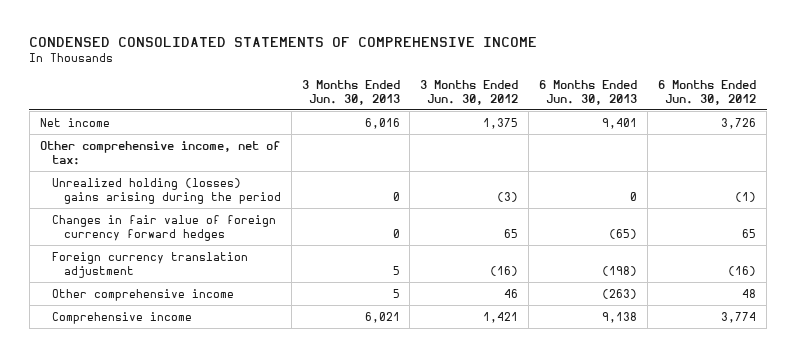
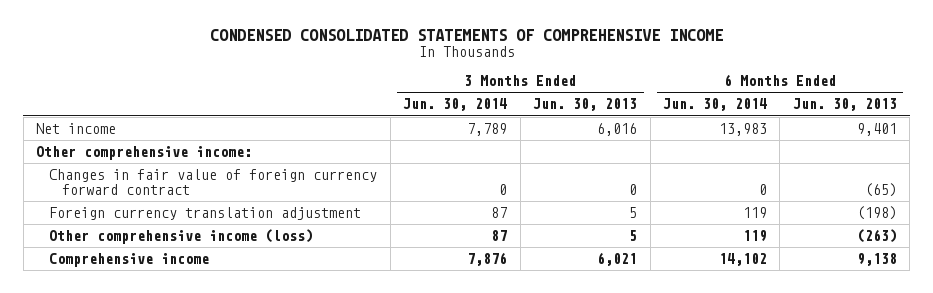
[420,79,519,105] 3 Months Ended Jun. 30, 2012 -> none
[658,79,757,105] 6 Months Ended Jun. 30, 2012 -> none
none -> [403,98,508,112] Jun. 30, 2014
none -> [663,98,768,112] Jun. 30, 2014
[51,177,281,204] Unrealized holding (losses) gains arising during the period -> none
[39,140,280,165] Other comprehensive income, net of tax: -> [36,146,253,161] Other comprehensive income:
[51,214,276,241] Changes in fair value of foreign currency forward hedges -> [49,169,378,195] Changes in fair value of foreign currency forward contract
[51,288,234,301] Other comprehensive income -> [49,229,314,245] Other comprehensive income (loss)

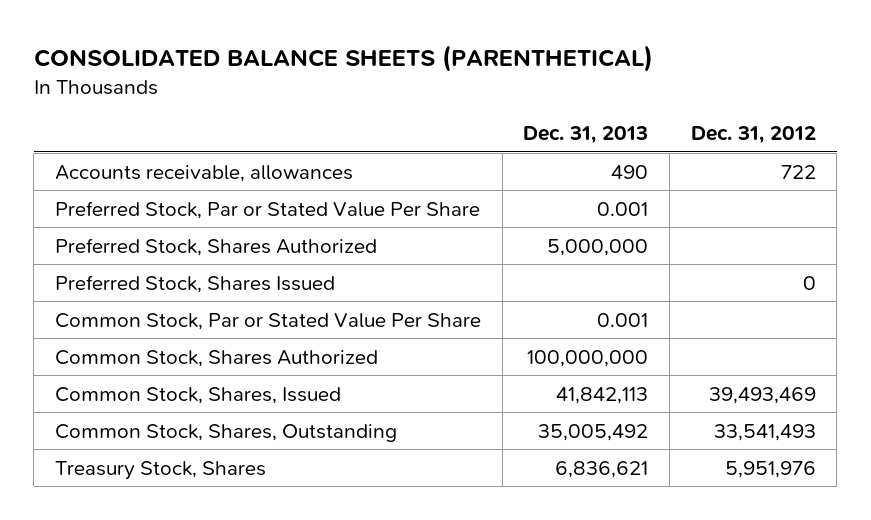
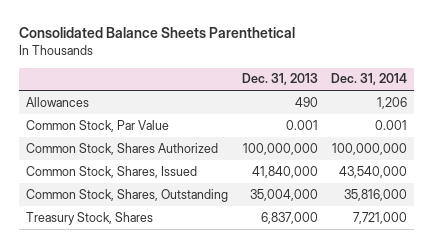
[33,45,653,73] CONSOLIDATED BALANCE SHEETS (PARENTHETICAL) -> [19,27,296,39] Consolidated Balance Sheets Parenthetical
[690,126,816,145] Dec. 31, 2012 -> none
none -> [331,73,408,86] Dec. 31, 2014
[54,200,480,219] Preferred Stock, Par or Stated Value Per Share -> none
[54,237,377,256] Preferred Stock, Shares Authorized -> none
[54,274,335,293] Preferred Stock, Shares Issued -> none
[54,164,353,182] Accounts receivable, allowances -> [26,96,90,107] Allowances
[54,312,481,330] Common Stock, Par or Stated Value Per Share -> [26,119,170,132] Common Stock, Par Value
[556,386,649,404] 41,842,113 -> [251,165,318,178] 41,840,000
[538,423,649,441] 35,005,492 -> [249,188,318,201] 35,004,000
[555,460,649,478] 6,836,621 -> [260,211,318,224] 6,837,000

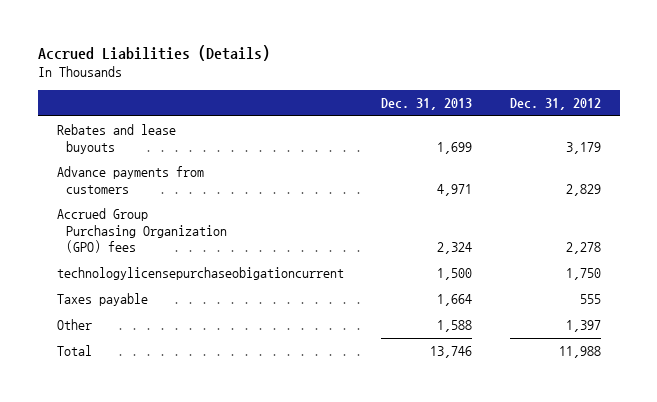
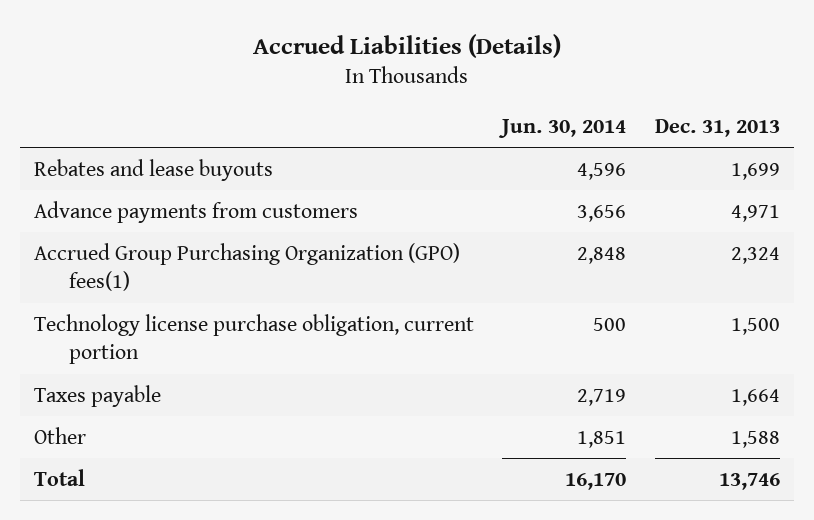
[509,97,601,110] Dec. 31, 2012 -> none
none -> [498,119,627,139] Jun. 30, 2014
[56,208,227,253] Accrued Group Purchasing Organization (GPO) fees -> [33,242,460,292] Accrued Group Purchasing Organization (GPO) fees(1)
[56,267,344,281] technologylicensepurchaseobigationcurrent -> [33,313,474,365] Technology license purchase obligation, current portion

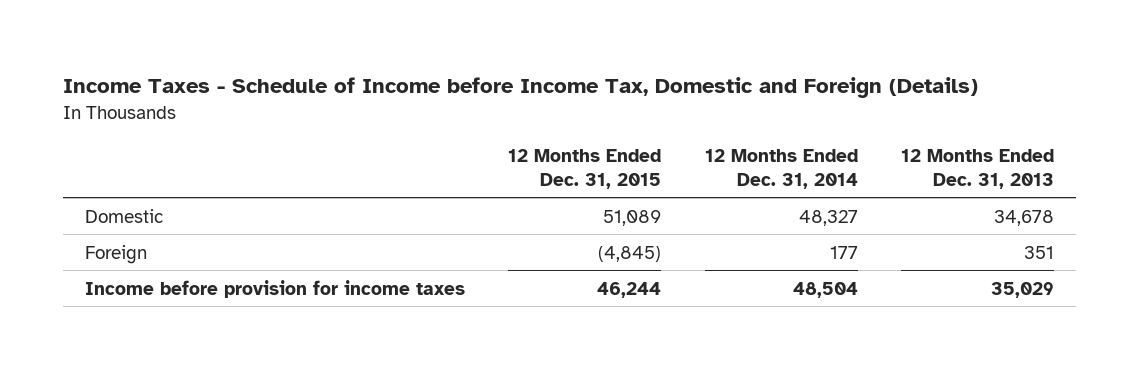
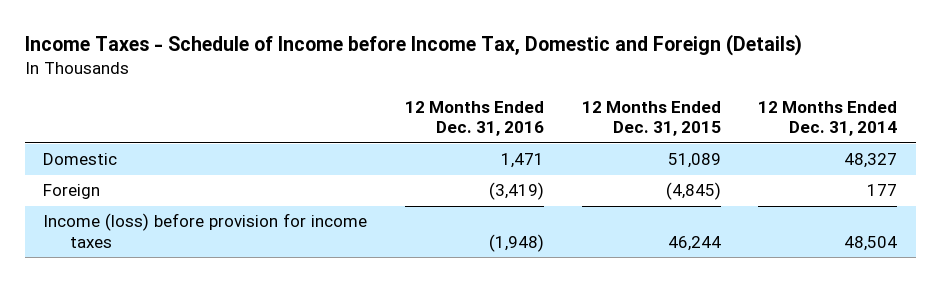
[901,149,1055,189] 12 Months Ended Dec. 31, 2013 -> none
none -> [404,100,544,137] 12 Months Ended Dec. 31, 2016
[85,279,466,298] Income before provision for income taxes -> [43,213,368,249] Income (loss) before provision for income taxes

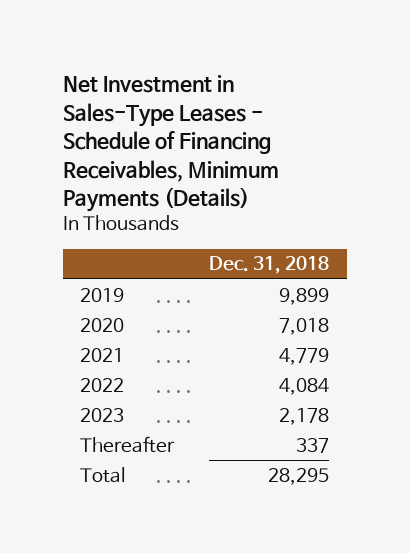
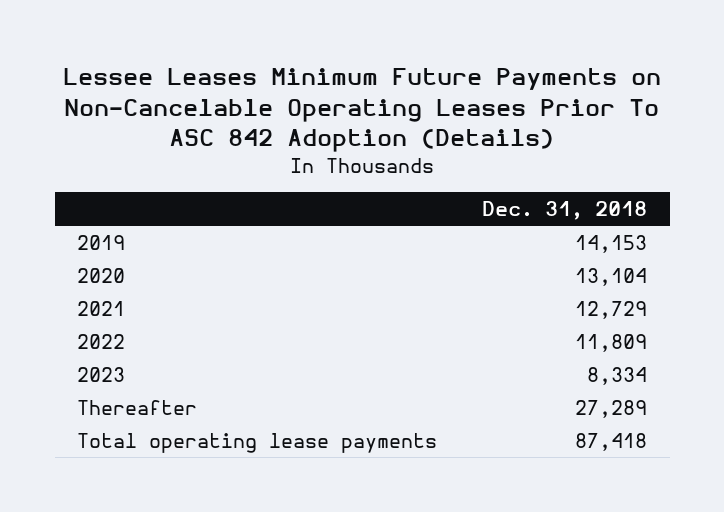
[62,75,279,213] Net Investment in Sales-Type Leases - Schedule of Financing Receivables, Minimum Payments (Details) -> [63,68,662,153] Lessee Leases Minimum Future Payments on Non-Cancelable Operating Leases Prior To ASC 842 Adoption (Details)
[279,287,330,305] 9,899 -> [575,235,648,254] 14,153
[279,317,330,335] 7,018 -> [575,268,648,287] 13,104
[279,347,330,365] 4,779 -> [575,301,648,320] 12,729
[279,377,330,395] 4,084 -> [575,334,648,353] 11,809
[279,407,330,425] 2,178 -> [587,367,648,386] 8,334
[296,437,330,453] 337 -> [575,400,648,419] 27,289
[80,466,127,483] Total -> [77,433,438,454] Total operating lease payments
[268,467,330,485] 28,295 -> [575,433,648,452] 87,418

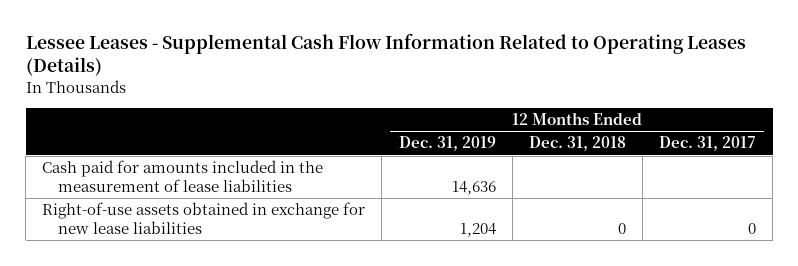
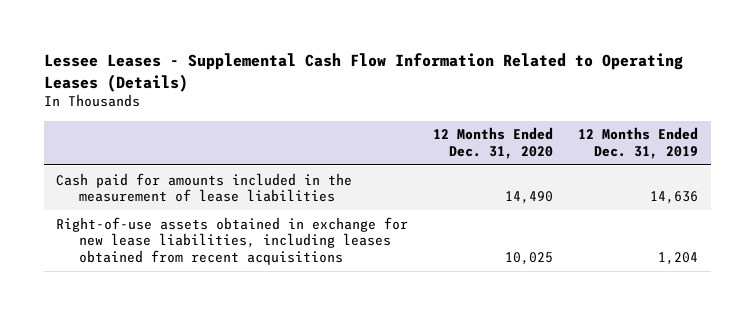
[528,136,626,152] Dec. 31, 2018 -> none
[659,136,757,152] Dec. 31, 2017 -> none
none -> [433,127,554,159] 12 Months Ended Dec. 31, 2020
[42,202,366,234] Right-of-use assets obtained in exchange for new lease liabilities -> [56,216,409,266] Right-of-use assets obtained in exchange for new lease liabilities, including leases obtained from recent acquisitions

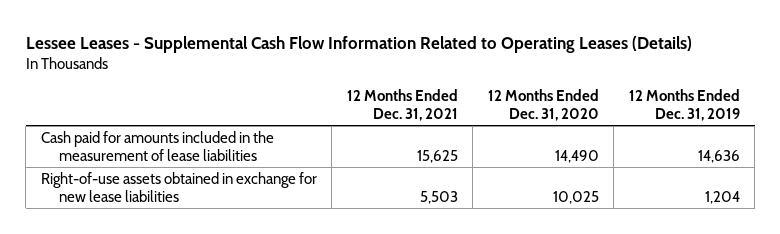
none -> [346,88,458,122] 12 Months Ended Dec. 31, 2021
[56,216,409,266] Right-of-use assets obtained in exchange for new lease liabilities, including leases obtained from recent acquisitions -> [40,171,317,203] Right-of-use assets obtained in exchange for new lease liabilities

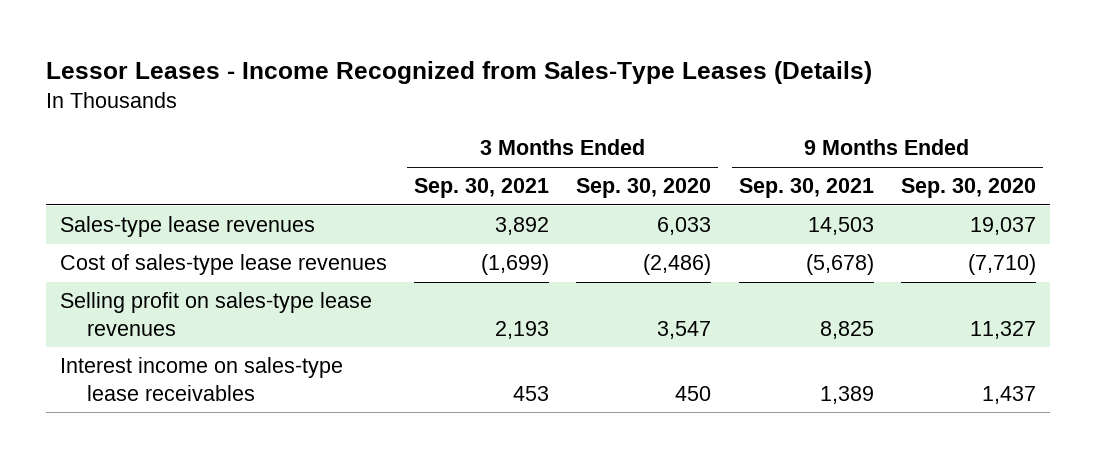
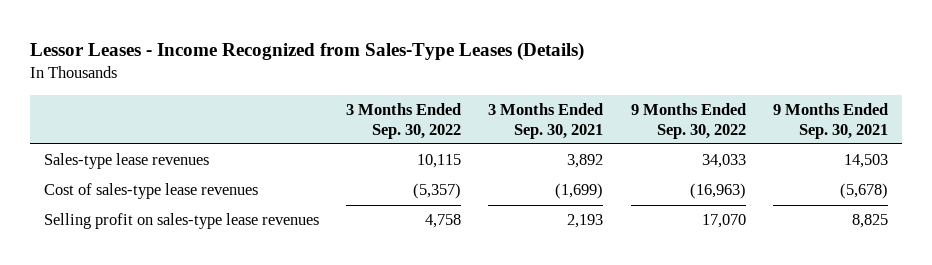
[576,178,712,199] Sep. 30, 2020 -> none
[900,178,1036,199] Sep. 30, 2020 -> none
none -> [345,102,461,139] 3 Months Ended Sep. 30, 2022
none -> [630,102,746,139] 9 Months Ended Sep. 30, 2022
[59,357,343,401] Interest income on sales-type lease receivables -> none

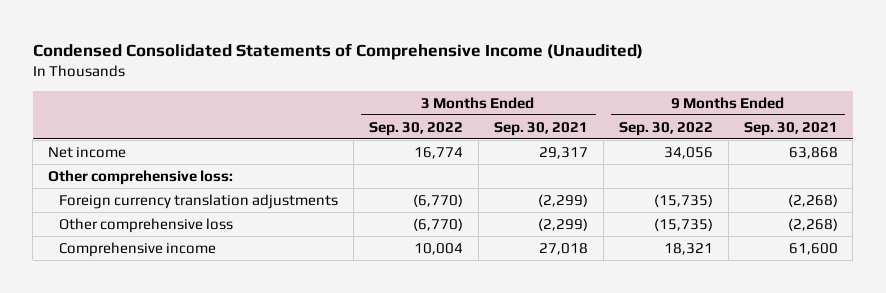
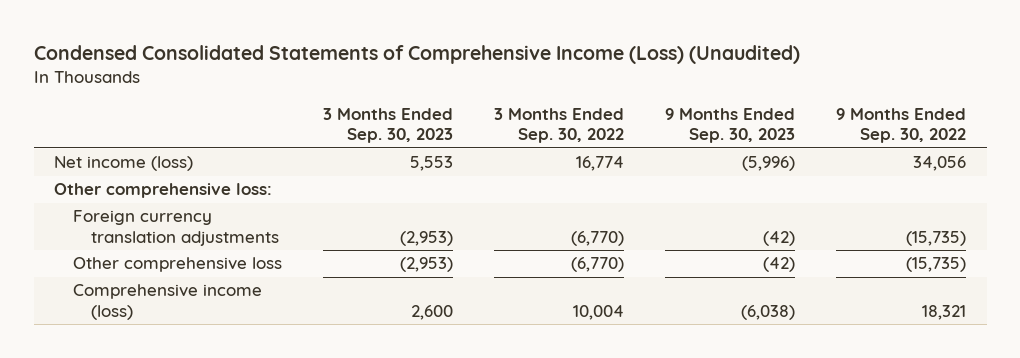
[32,43,643,61] Condensed Consolidated Statements of Comprehensive Income (Unaudited) -> [33,45,800,65] Condensed Consolidated Statements of Comprehensive Income (Loss) (Unaudited)
[493,121,588,136] Sep. 30, 2021 -> none
[743,121,838,136] Sep. 30, 2021 -> none
none -> [322,107,453,144] 3 Months Ended Sep. 30, 2023
none -> [665,107,796,144] 9 Months Ended Sep. 30, 2023
[48,146,127,158] Net income -> [54,156,194,172] Net income (loss)
[59,241,217,257] Comprehensive income -> [72,284,262,321] Comprehensive income (loss)

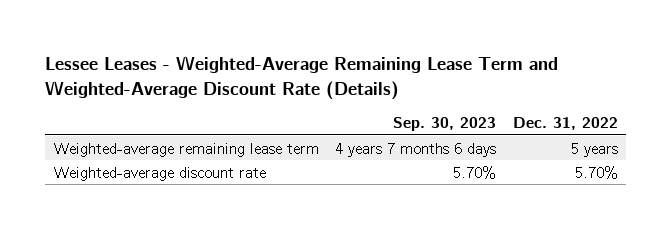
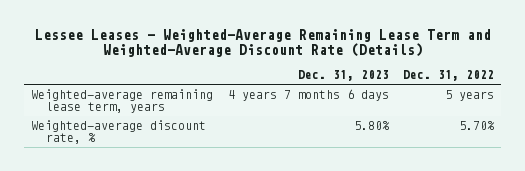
[393,117,497,132] Sep. 30, 2023 -> none
none -> [297,70,389,82] Dec. 31, 2023
[53,142,319,157] Weighted-average remaining lease term -> [31,88,214,114] Weighted-average remaining lease term, years
[53,166,266,181] Weighted-average discount rate -> [31,119,207,145] Weighted-average discount rate, %

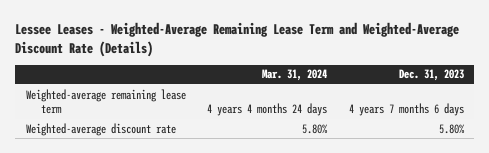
[402,70,494,82] Dec. 31, 2022 -> none
none -> [262,69,328,82] Mar. 31, 2024
[31,88,214,114] Weighted-average remaining lease term, years -> [25,88,186,115] Weighted-average remaining lease term
[31,119,207,145] Weighted-average discount rate, % -> [25,122,176,136] Weighted-average discount rate

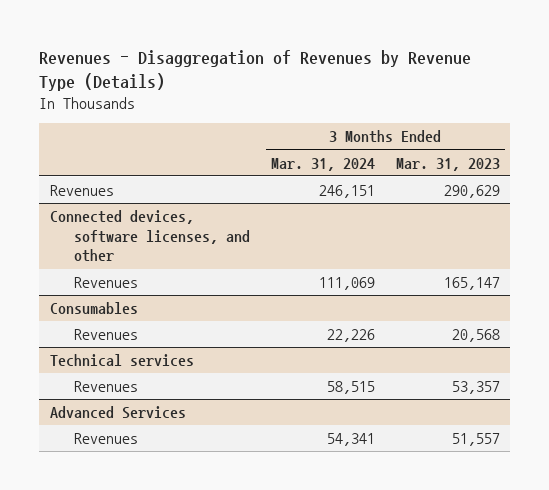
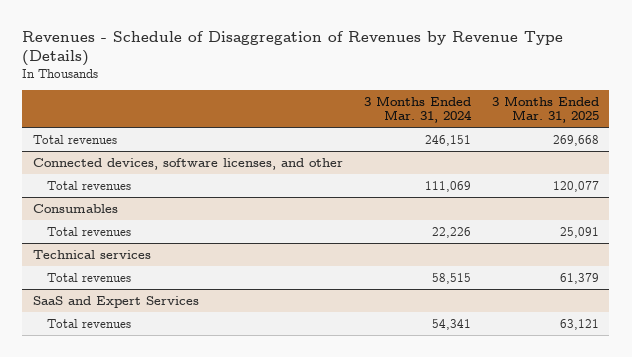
[39,49,472,91] Revenues - Disaggregation of Revenues by Revenue Type (Details) -> [22,30,564,66] Revenues - Schedule of Disaggregation of Revenues by Revenue Type (Details)
[395,157,500,171] Mar. 31, 2023 -> none
none -> [491,95,599,124] 3 Months Ended Mar. 31, 2025
[49,185,114,197] Revenues -> [32,134,117,144] Total revenues
[73,277,138,289] Revenues -> [46,180,131,190] Total revenues
[73,329,138,341] Revenues -> [46,226,131,236] Total revenues
[49,406,186,420] Advanced Services -> none
[73,381,138,393] Revenues -> [46,272,131,282] Total revenues
none -> [32,295,199,308] SaaS and Expert Services
[73,433,138,445] Revenues -> [46,318,131,328] Total revenues

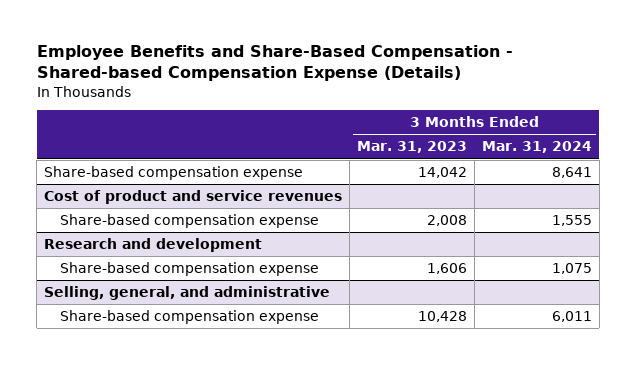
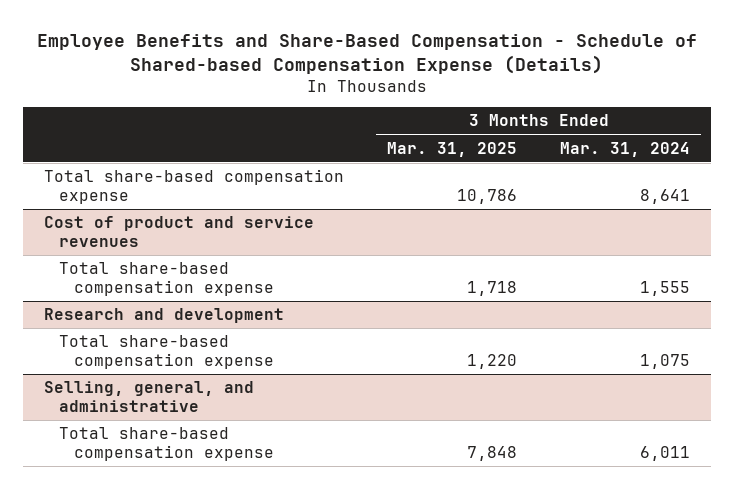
[36,45,513,82] Employee Benefits and Share-Based Compensation - Shared-based Compensation Expense (Details) -> [37,33,698,74] Employee Benefits and Share-Based Compensation - Schedule of Shared-based Compensation Expense (Details)
[357,141,468,154] Mar. 31, 2023 -> none
none -> [387,141,518,157] Mar. 31, 2025
[44,166,304,181] Share-based compensation expense -> [44,169,345,204] Total share-based compensation expense
[59,214,319,229] Share-based compensation expense -> [59,262,274,296] Total share-based compensation expense
[59,262,319,277] Share-based compensation expense -> [59,335,274,369] Total share-based compensation expense
[59,310,319,325] Share-based compensation expense -> [59,427,274,461] Total share-based compensation expense

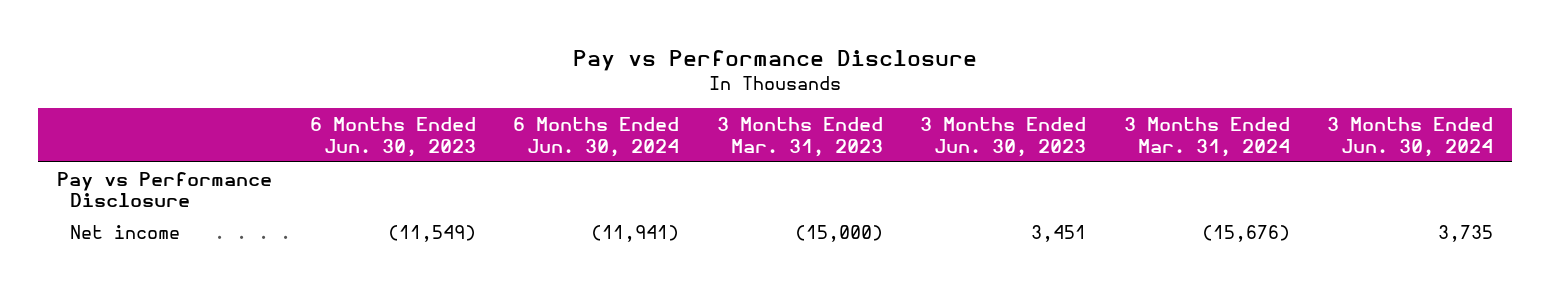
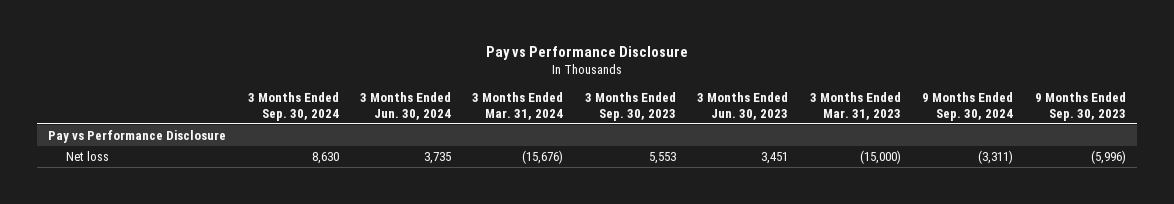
[309,116,476,157] 6 Months Ended Jun. 30, 2023 -> none
[513,116,680,157] 6 Months Ended Jun. 30, 2024 -> none
none -> [247,92,339,121] 3 Months Ended Sep. 30, 2024
none -> [584,92,676,121] 3 Months Ended Sep. 30, 2023
none -> [922,92,1014,121] 9 Months Ended Sep. 30, 2024
none -> [1034,92,1126,121] 9 Months Ended Sep. 30, 2023
[70,224,181,239] Net income -> [65,151,109,162] Net loss

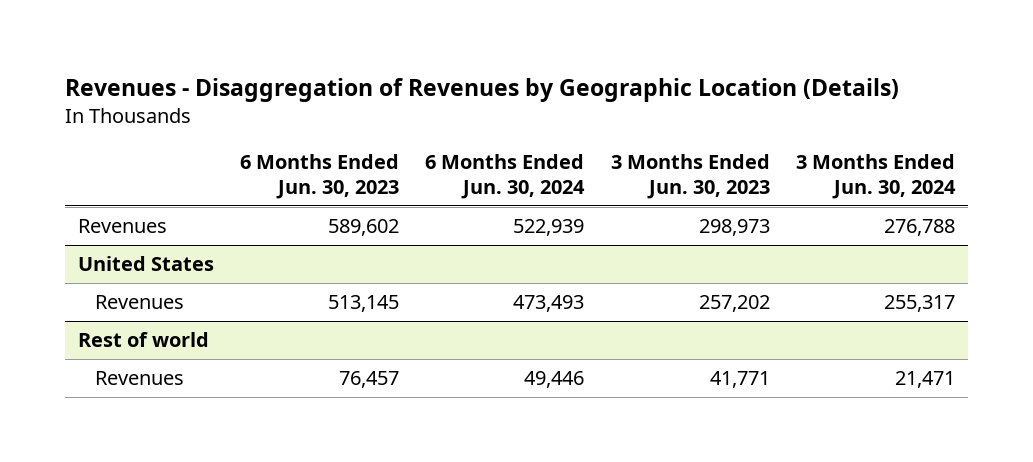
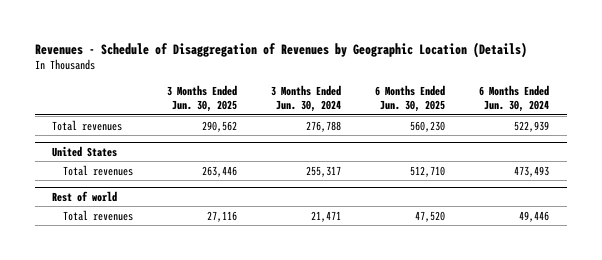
[65,78,900,103] Revenues - Disaggregation of Revenues by Geographic Location (Details) -> [35,41,528,58] Revenues - Schedule of Disaggregation of Revenues by Geographic Location (Details)
[240,154,400,199] 6 Months Ended Jun. 30, 2023 -> none
[610,154,770,199] 3 Months Ended Jun. 30, 2023 -> none
none -> [167,84,238,113] 3 Months Ended Jun. 30, 2025
none -> [375,84,446,113] 6 Months Ended Jun. 30, 2025
[78,219,168,234] Revenues -> [52,119,123,131] Total revenues
[94,295,184,310] Revenues -> [63,164,134,176] Total revenues
[94,371,184,386] Revenues -> [63,209,134,221] Total revenues

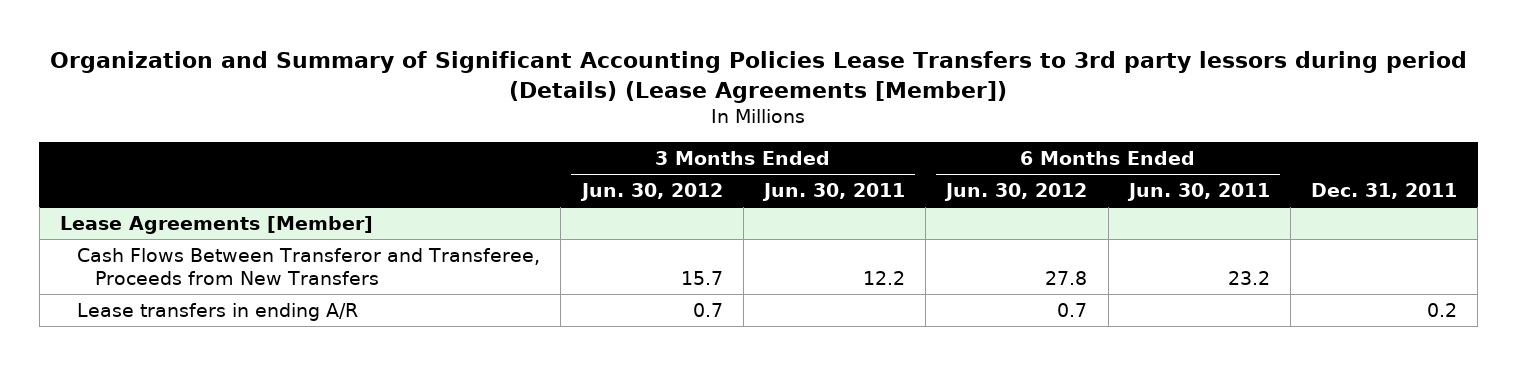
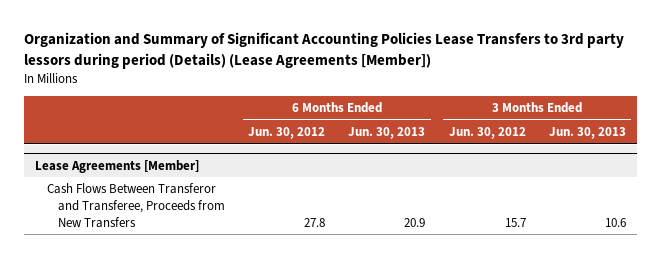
[761,183,905,202] Jun. 30, 2011 -> none
[1126,183,1270,202] Jun. 30, 2011 -> none
[1311,183,1458,200] Dec. 31, 2011 -> none
none -> [348,126,426,139] Jun. 30, 2013
none -> [548,126,626,139] Jun. 30, 2013
[77,302,359,321] Lease transfers in ending A/R -> none

